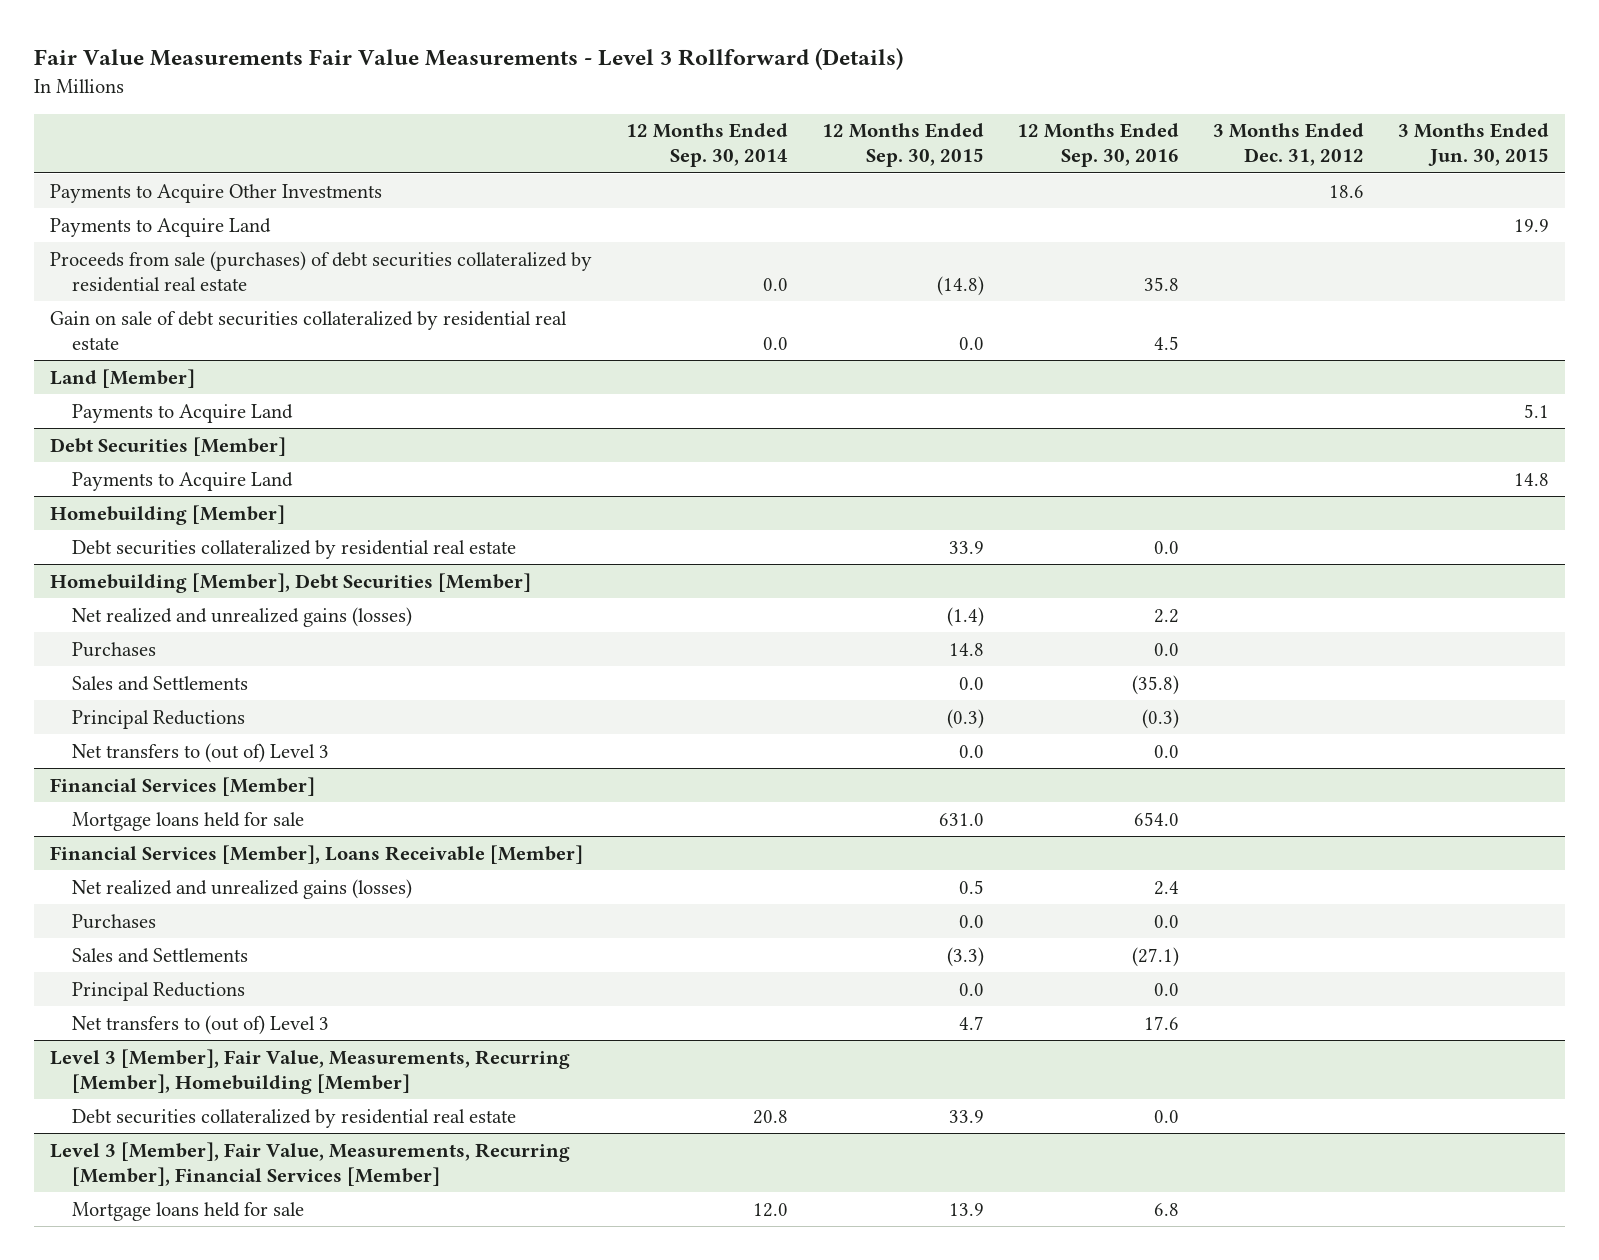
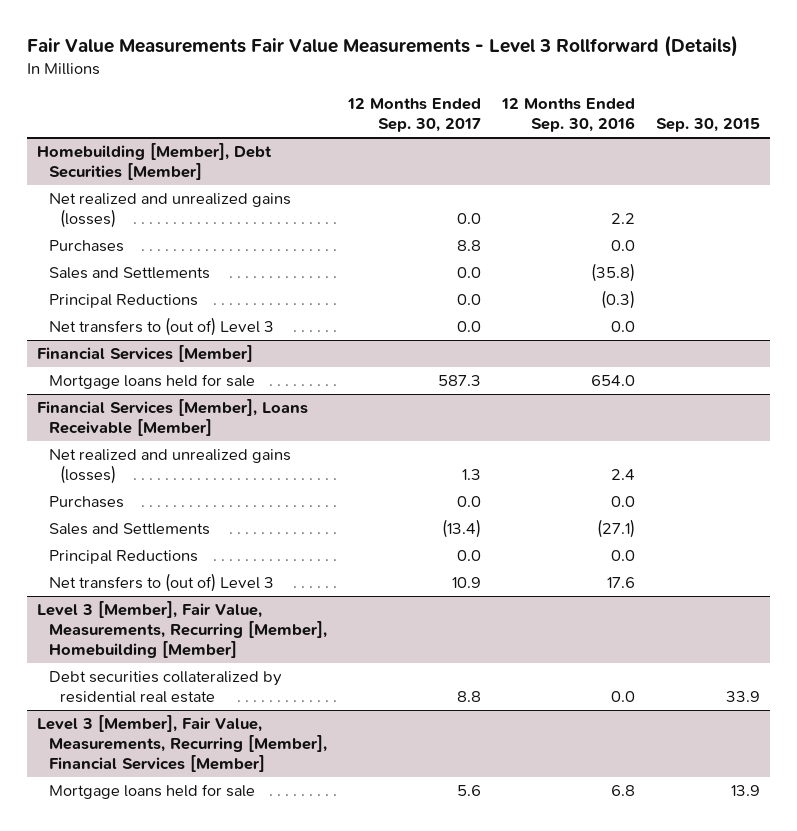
[625,123,788,168] 12 Months Ended Sep. 30, 2014 -> none
[821,123,984,168] 12 Months Ended Sep. 30, 2015 -> none
[1212,123,1364,167] 3 Months Ended Dec. 31, 2012 -> none
[1397,123,1549,167] 3 Months Ended Jun. 30, 2015 -> none
none -> [346,98,481,133] 12 Months Ended Sep. 30, 2017
none -> [655,118,760,133] Sep. 30, 2015
[50,183,383,203] Payments to Acquire Other Investments -> none
[50,217,272,237] Payments to Acquire Land -> none
[50,250,593,292] Proceeds from sale (purchases) of debt securities collateralized by residential real estate -> none
[50,310,568,350] Gain on sale of debt securities collateralized by residential real estate -> none
[50,368,196,388] Land [Member] -> none
[71,403,293,423] Payments to Acquire Land -> none
[50,436,287,456] Debt Securities [Member] -> none
[71,471,293,491] Payments to Acquire Land -> none
[50,504,286,525] Homebuilding [Member] -> none
[71,539,516,559] Debt securities collateralized by residential real estate -> none

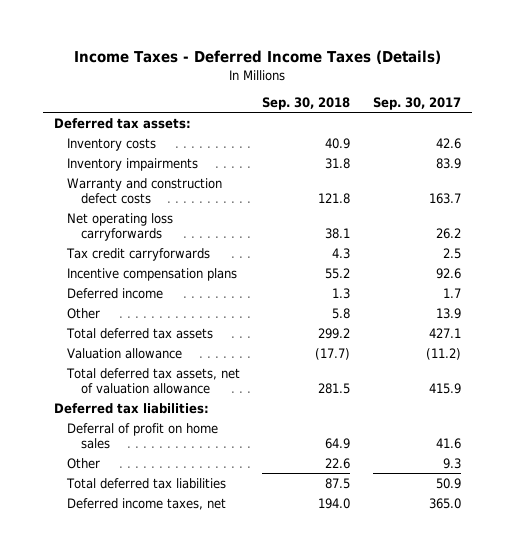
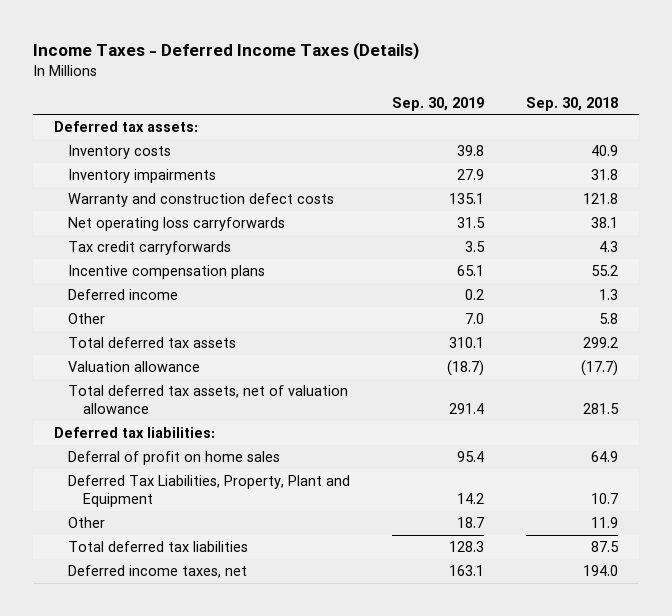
[372,96,461,110] Sep. 30, 2017 -> none
none -> [392,96,485,111] Sep. 30, 2019
none -> [68,475,351,507] Deferred Tax Liabilities, Property, Plant and Equipment
[325,457,351,469] 22.6 -> [591,517,619,529] 11.9

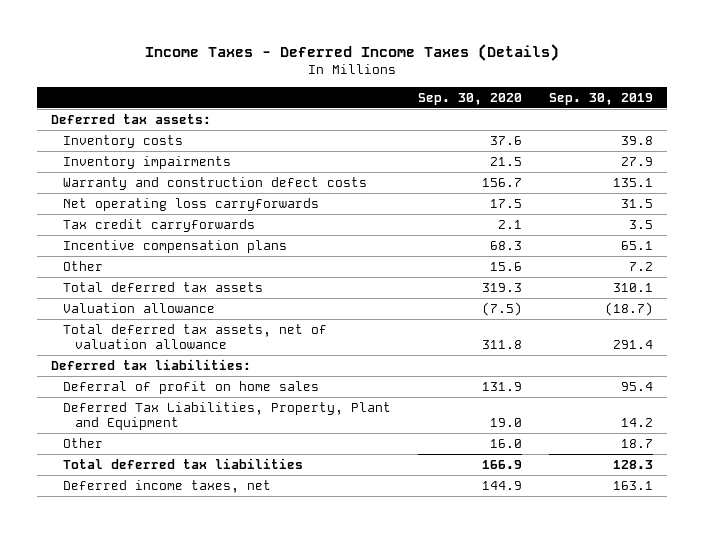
[526,96,619,111] Sep. 30, 2018 -> none
none -> [418,92,523,105] Sep. 30, 2020
[68,289,179,301] Deferred income -> none
[465,313,485,325] 7.0 -> [629,261,654,271] 7.2

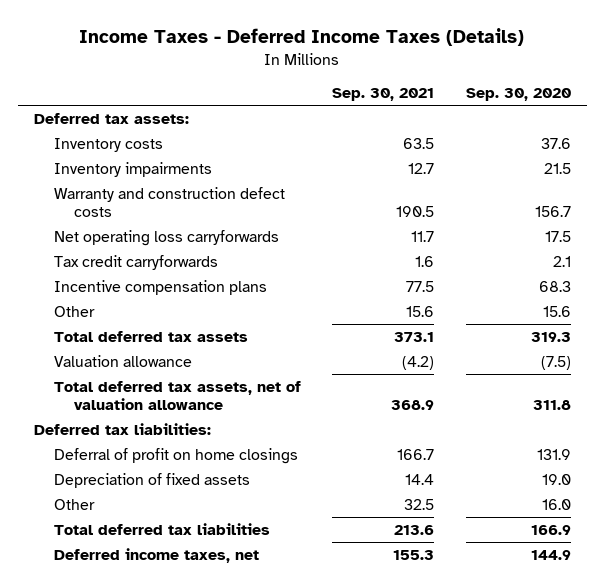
[549,92,654,105] Sep. 30, 2019 -> none
none -> [332,88,435,102] Sep. 30, 2021
[63,380,320,394] Deferral of profit on home sales -> [53,447,298,464] Deferral of profit on home closings
[63,401,392,430] Deferred Tax Liabilities, Property, Plant and Equipment -> [53,472,250,488] Depreciation of fixed assets

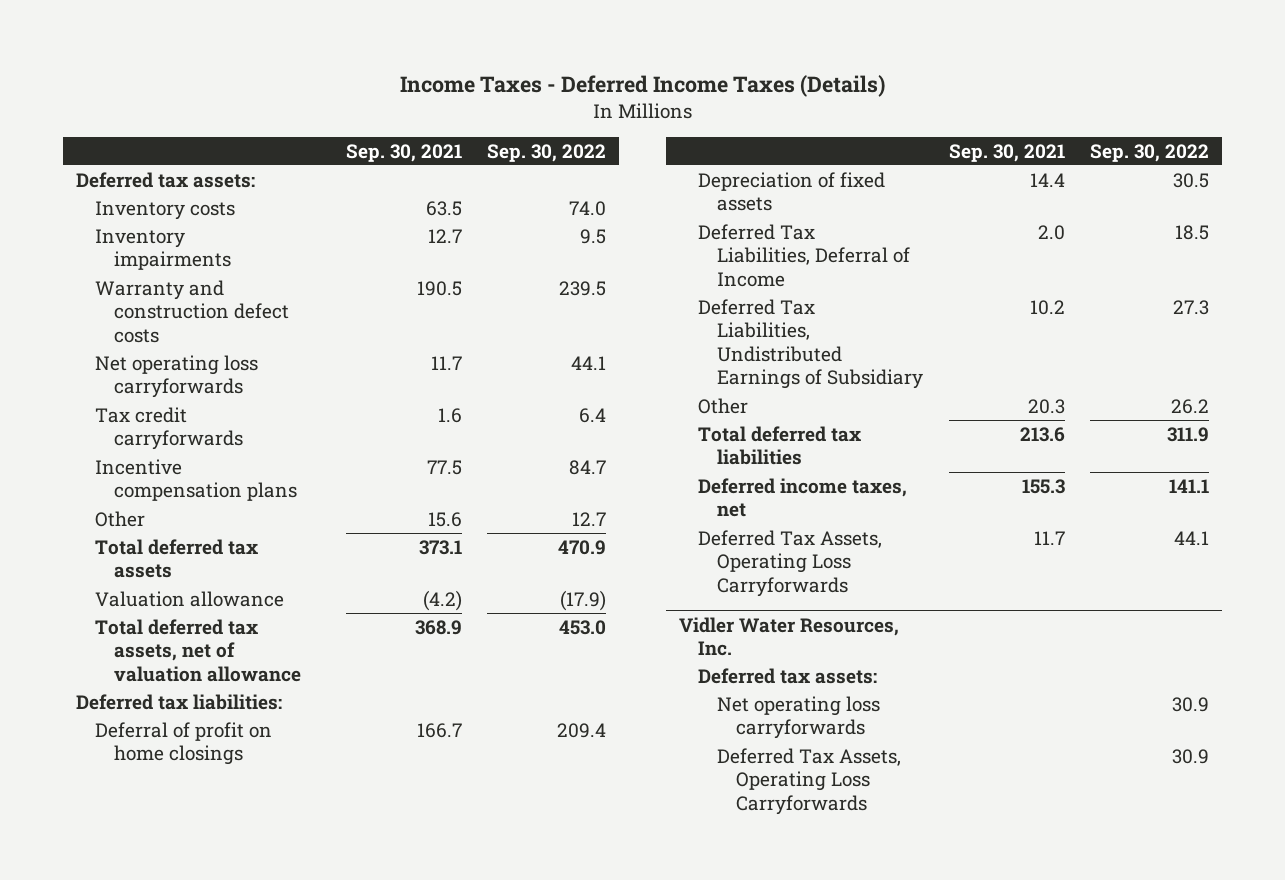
[465,88,571,102] Sep. 30, 2020 -> none
none -> [487,143,607,162] Sep. 30, 2022
none -> [698,223,911,287] Deferred Tax Liabilities, Deferral of Income
none -> [698,298,924,390] Deferred Tax Liabilities, Undistributed Earnings of Subsidiary
[404,498,435,510] 32.5 -> [1027,398,1065,414] 20.3
none -> [698,529,883,597] Deferred Tax Assets, Operating Loss Carryforwards
none -> [678,616,899,657] Vidler Water Resources, Inc.
none -> [698,667,878,684] Deferred tax assets:
none -> [717,695,881,740] Net operating loss carryforwards
none -> [717,747,902,815] Deferred Tax Assets, Operating Loss Carryforwards

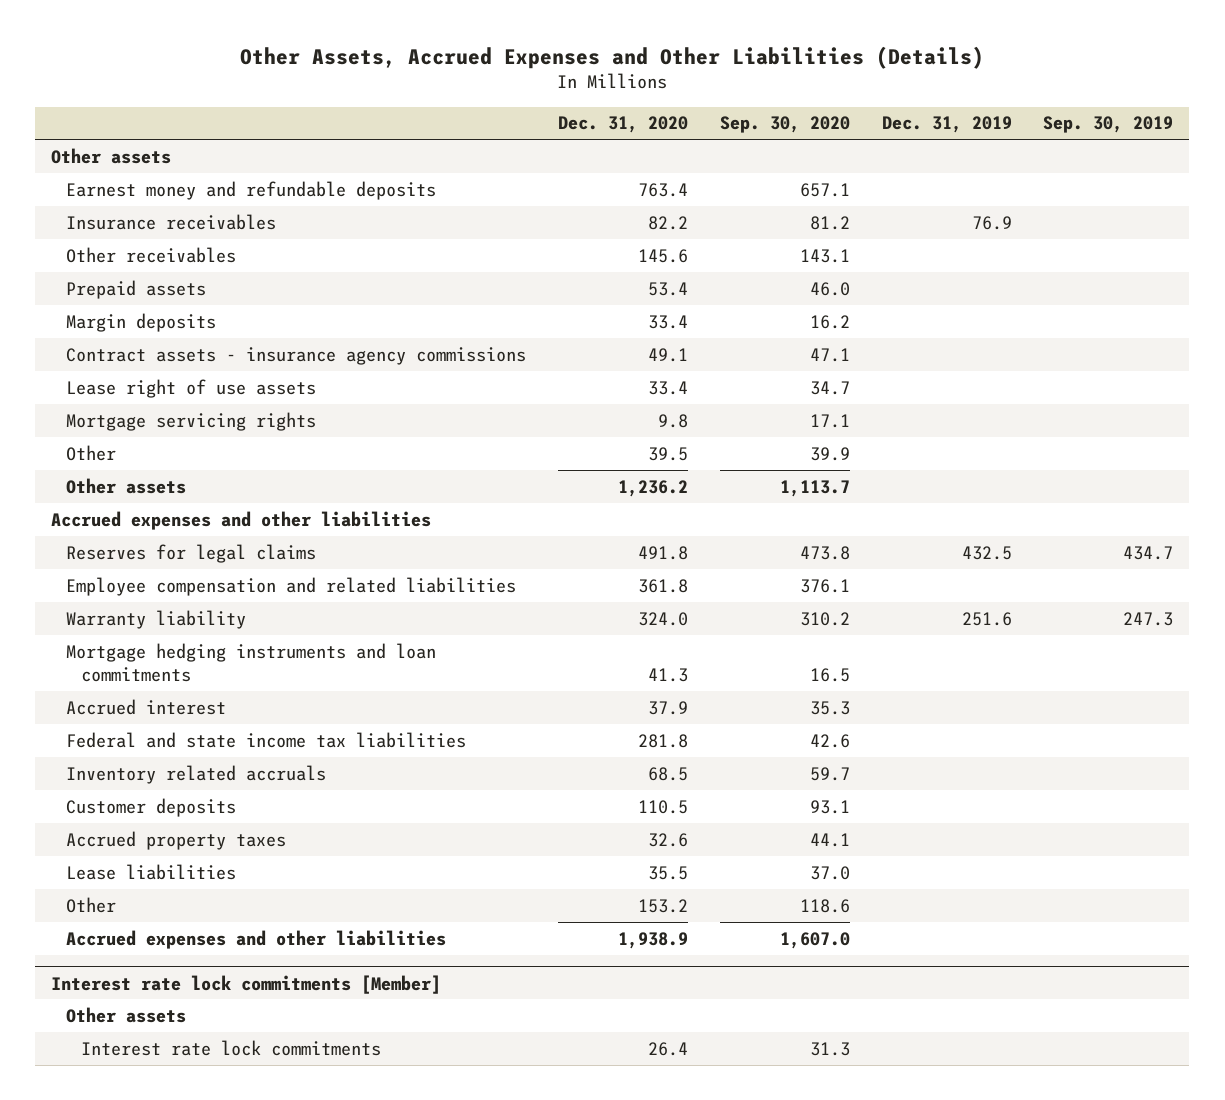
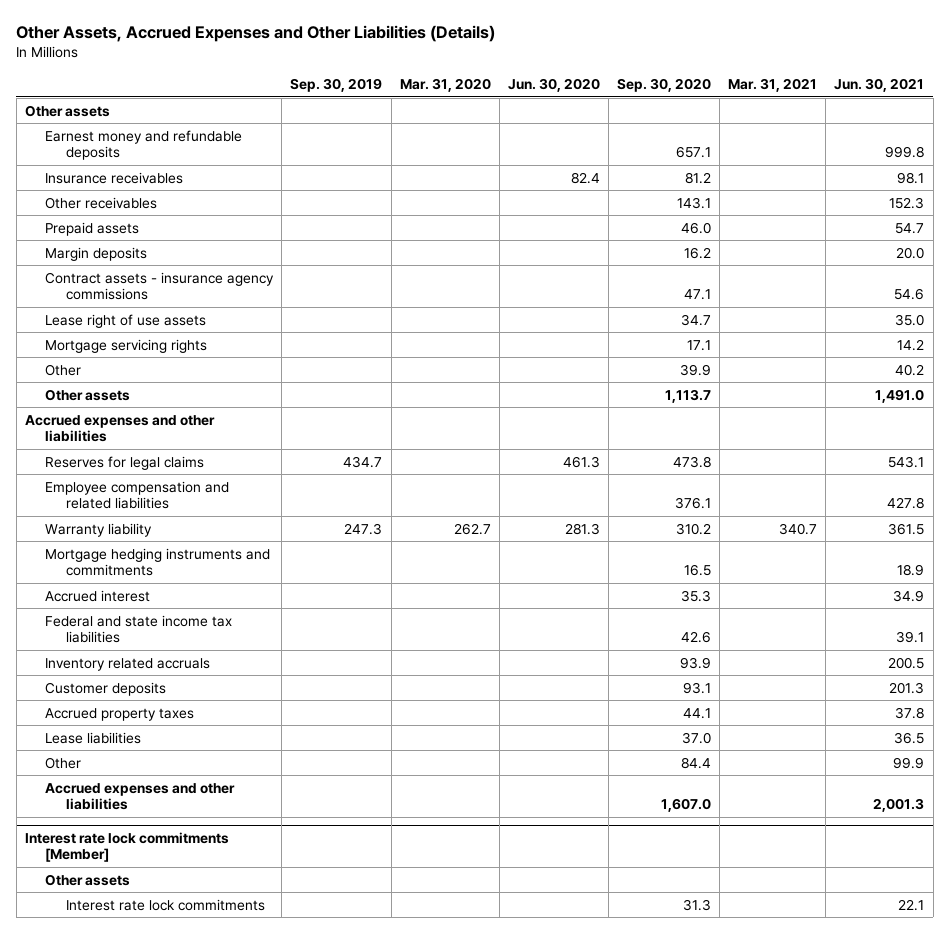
[558,116,689,134] Dec. 31, 2020 -> none
[881,116,1012,134] Dec. 31, 2019 -> none
none -> [399,78,491,93] Mar. 31, 2020
none -> [507,78,600,93] Jun. 30, 2020
none -> [728,78,818,93] Mar. 31, 2021
none -> [834,78,925,93] Jun. 30, 2021
[66,642,437,683] Mortgage hedging instruments and loan commitments -> [45,547,271,577] Mortgage hedging instruments and commitments
[809,766,850,781] 59.7 -> [680,656,712,669] 93.9
[799,898,850,913] 118.6 -> [681,756,712,769] 84.4

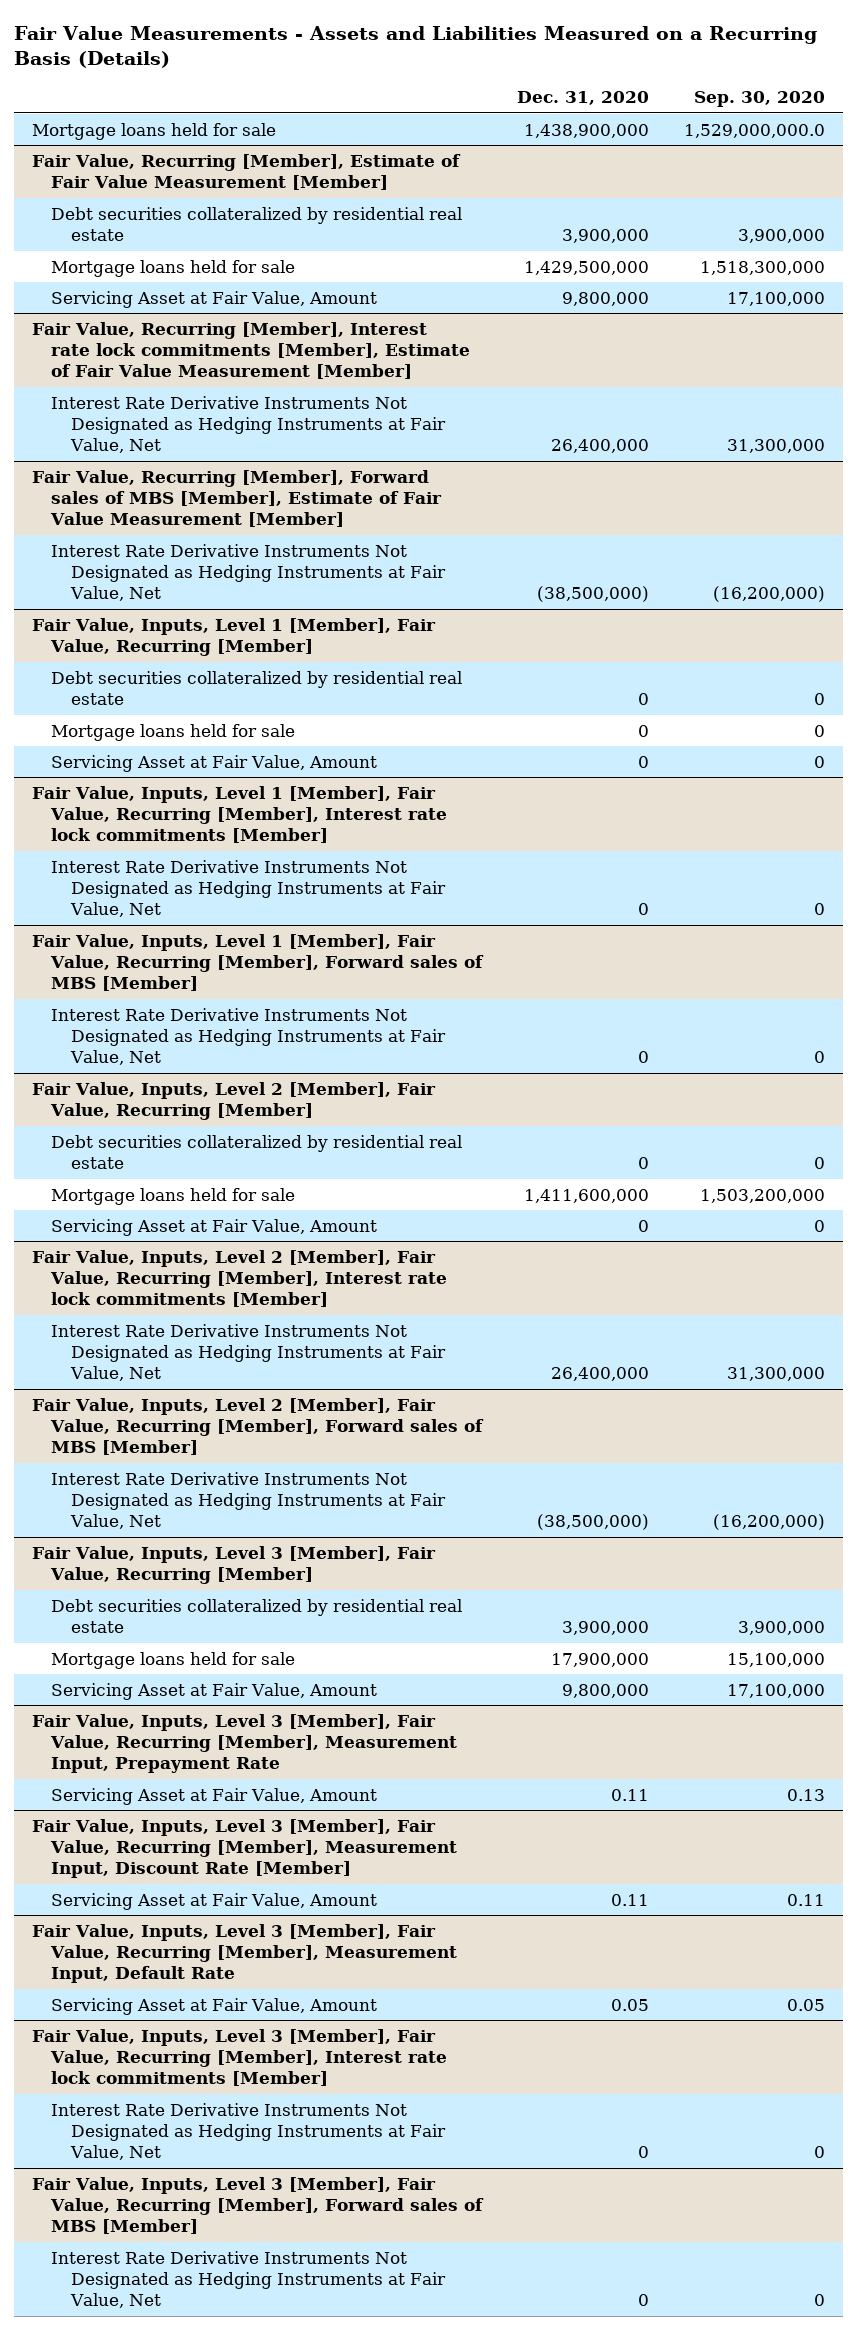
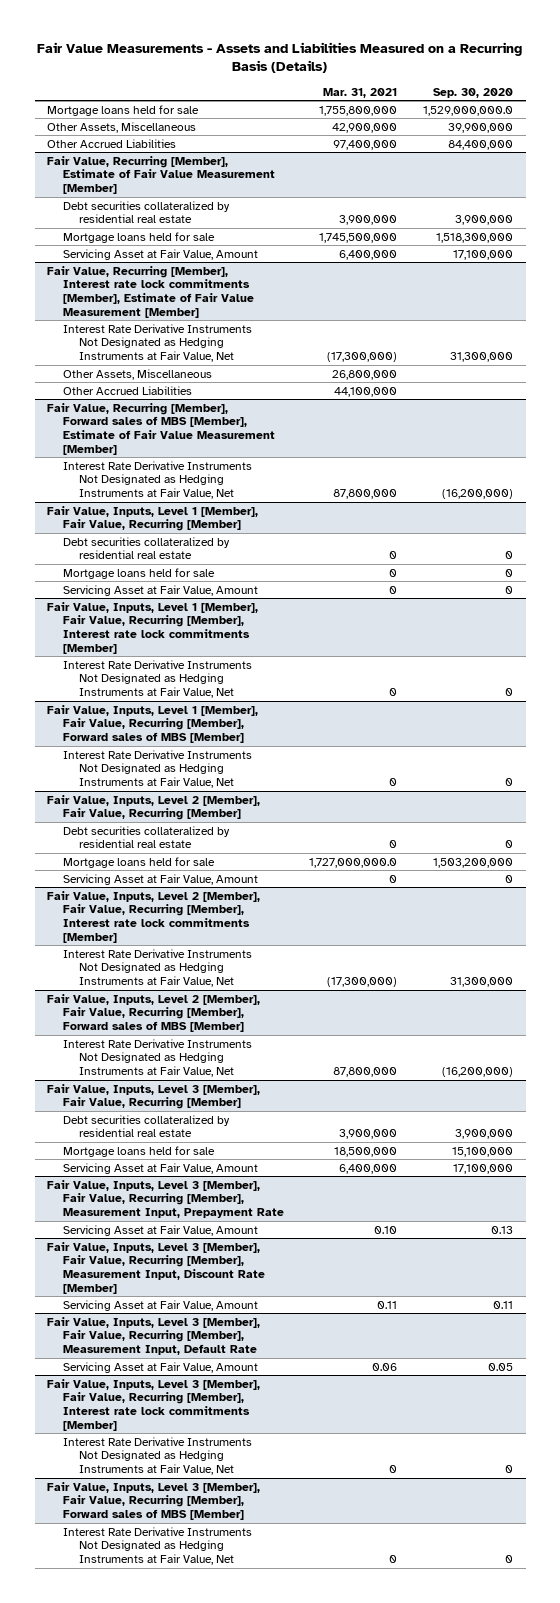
[517,90,650,105] Dec. 31, 2020 -> none
none -> [323,87,398,98] Mar. 31, 2021
none -> [47,121,197,133] Other Assets, Miscellaneous
none -> [47,138,177,148] Other Accrued Liabilities
none -> [62,368,212,380] Other Assets, Miscellaneous
none -> [62,385,192,395] Other Accrued Liabilities

